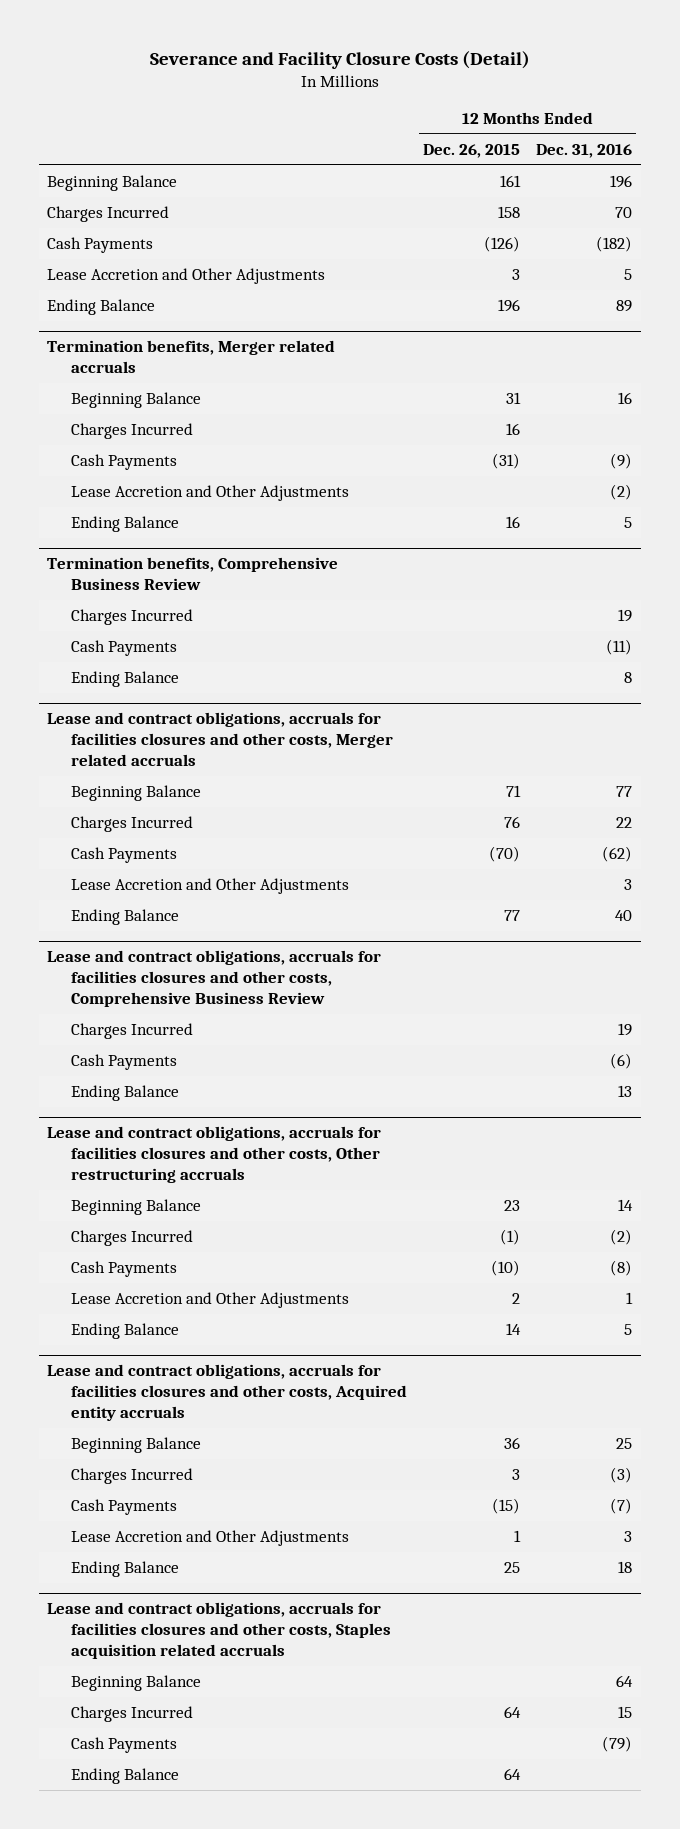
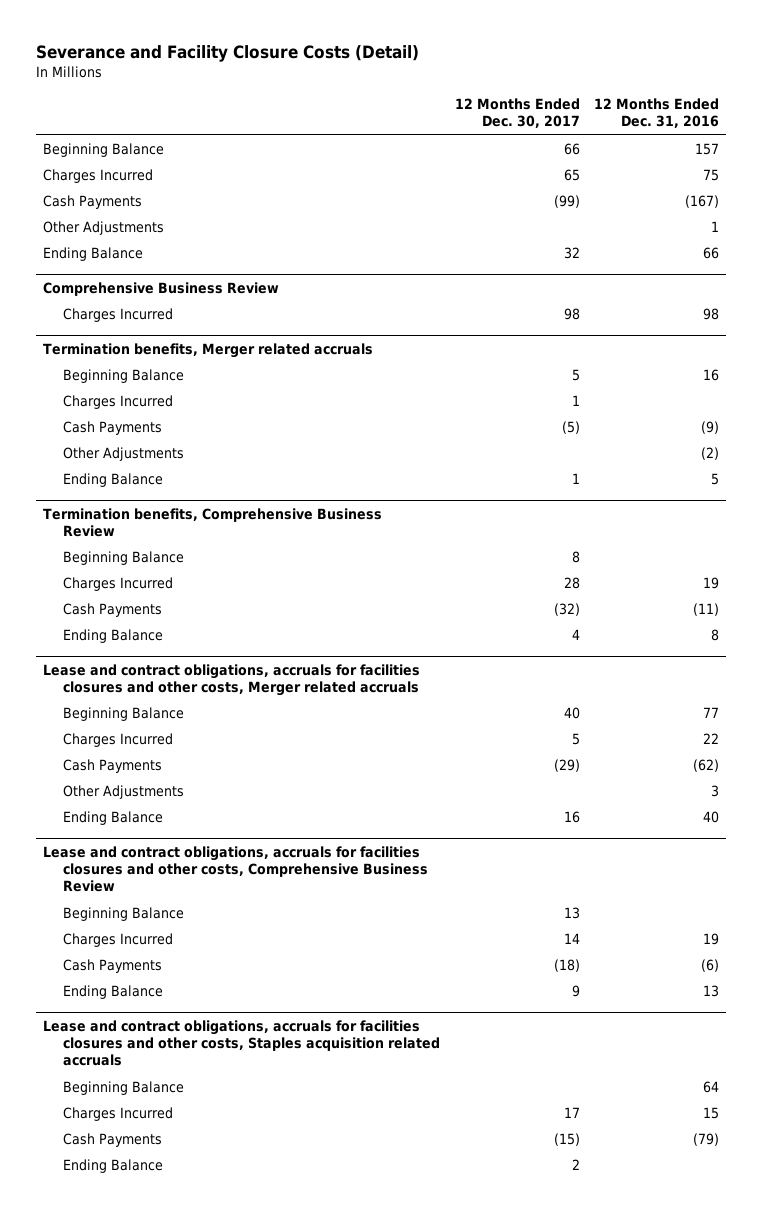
[422,143,520,158] Dec. 26, 2015 -> none
none -> [454,98,580,129] 12 Months Ended Dec. 30, 2017
[610,174,633,188] 196 -> [695,143,720,156] 157
[615,206,633,218] 70 -> [703,169,720,182] 75
[596,235,633,252] (182) -> [685,195,720,209] (167)
[47,267,326,284] Lease Accretion and Other Adjustments -> [42,221,164,236] Other Adjustments
[624,268,633,280] 5 -> [711,221,720,233] 1
[616,299,633,312] 89 -> [703,247,720,260] 66
none -> [42,282,279,297] Comprehensive Business Review
none -> [62,308,173,323] Charges Incurred
[70,484,349,501] Lease Accretion and Other Adjustments -> [62,447,184,462] Other Adjustments
none -> [62,551,184,566] Beginning Balance
[70,877,349,894] Lease Accretion and Other Adjustments -> [62,785,184,800] Other Adjustments
none -> [62,907,184,922] Beginning Balance
[47,1126,382,1184] Lease and contract obligations, accruals for facilities closures and other costs, Other restructuring accruals -> none
[70,1198,201,1215] Beginning Balance -> none
[70,1229,193,1246] Charges Incurred -> none
[70,1260,177,1277] Cash Payments -> none
[70,1291,349,1308] Lease Accretion and Other Adjustments -> none
[70,1322,179,1339] Ending Balance -> none
[47,1364,407,1422] Lease and contract obligations, accruals for facilities closures and other costs, Acquired entity accruals -> none
[70,1436,201,1453] Beginning Balance -> none
[70,1467,193,1484] Charges Incurred -> none
[70,1498,177,1515] Cash Payments -> none
[70,1529,349,1546] Lease Accretion and Other Adjustments -> none
[70,1560,179,1577] Ending Balance -> none

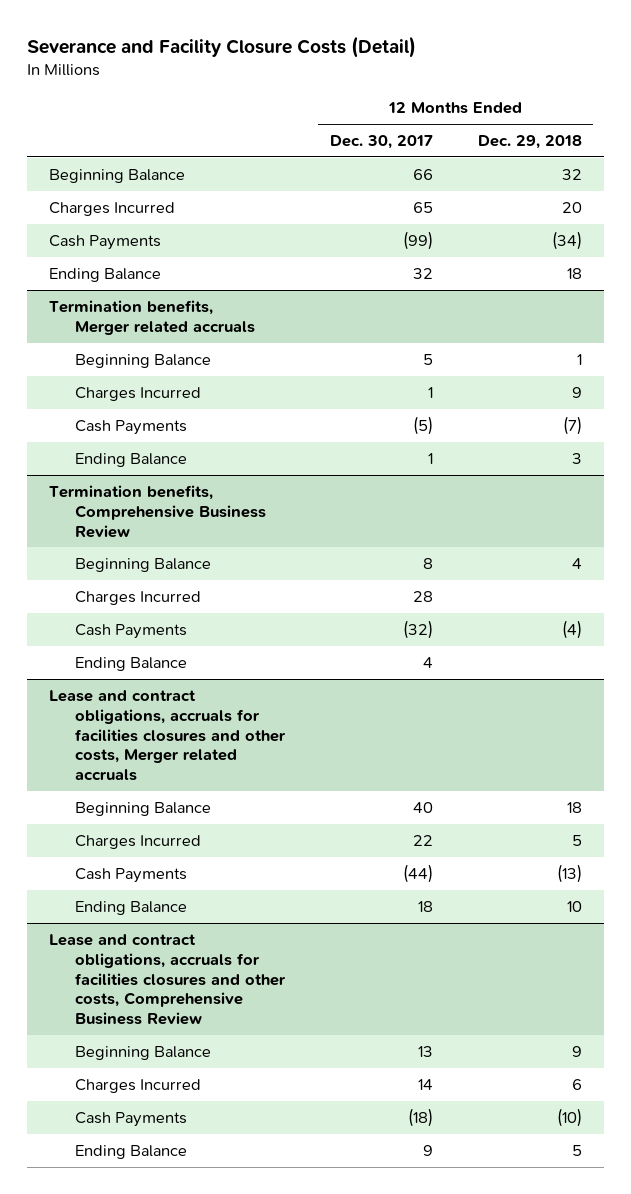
[594,98,720,129] 12 Months Ended Dec. 31, 2016 -> none
none -> [477,135,582,150] Dec. 29, 2018
[42,221,164,236] Other Adjustments -> none
[42,282,279,297] Comprehensive Business Review -> none
[62,308,173,323] Charges Incurred -> none
[62,447,184,462] Other Adjustments -> none
[62,785,184,800] Other Adjustments -> none
[571,733,580,746] 5 -> [412,835,433,847] 22
[553,759,580,773] (29) -> [402,864,433,884] (44)
[563,811,580,824] 16 -> [417,901,433,913] 18
[42,1020,440,1067] Lease and contract obligations, accruals for facilities closures and other costs, Staples acquisition related accruals -> none
[62,1081,184,1096] Beginning Balance -> none
[62,1107,173,1122] Charges Incurred -> none
[62,1133,162,1148] Cash Payments -> none
[62,1159,163,1174] Ending Balance -> none

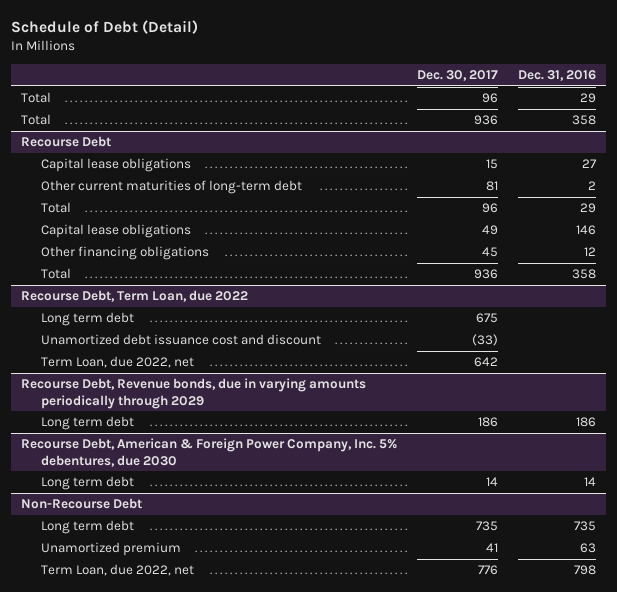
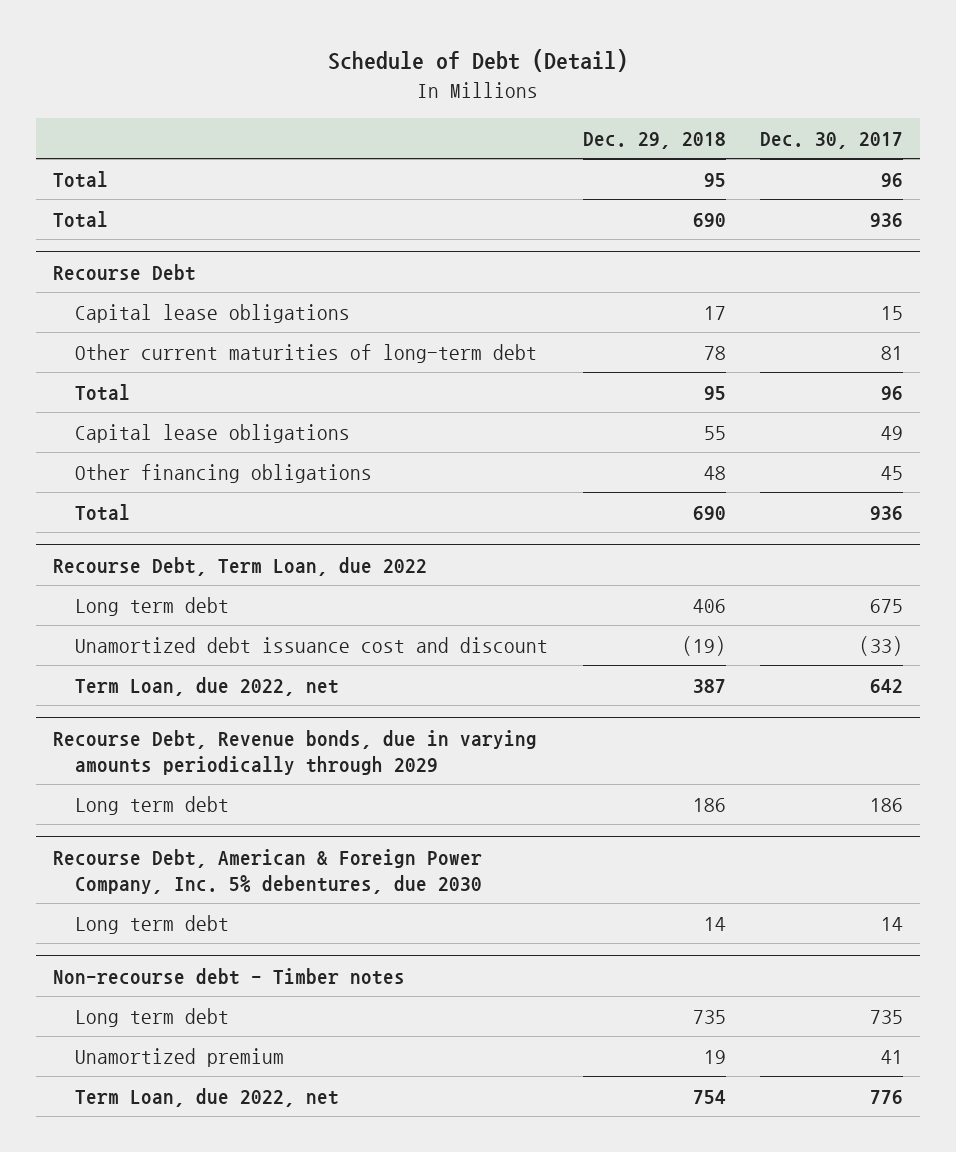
[518,70,597,82] Dec. 31, 2016 -> none
none -> [582,131,726,149] Dec. 29, 2018
[20,498,142,510] Non-Recourse Debt -> [53,967,406,985] Non-recourse debt - Timber notes

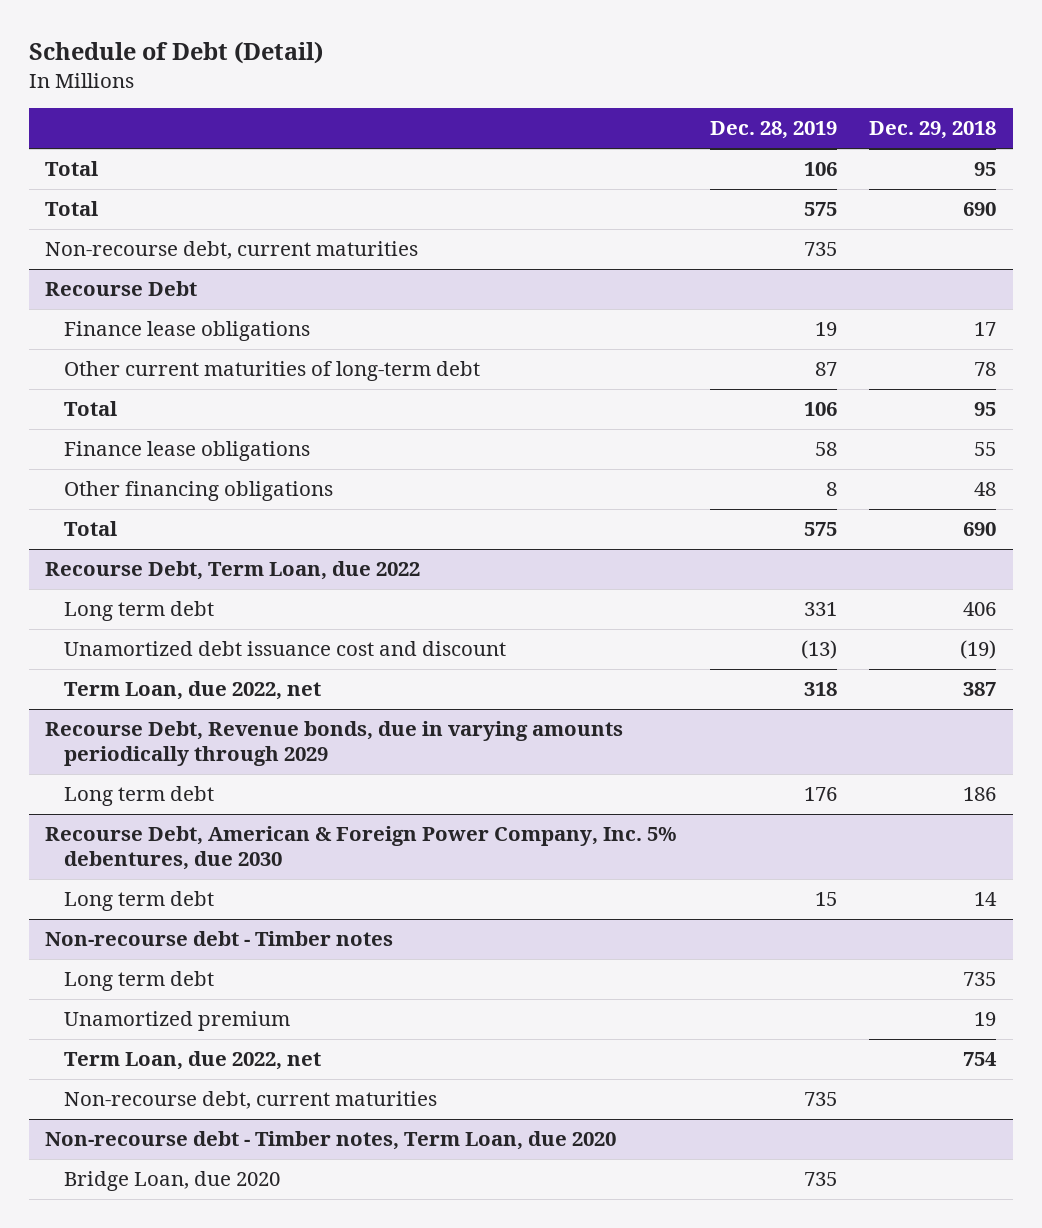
[760,131,904,149] Dec. 30, 2017 -> none
none -> [709,121,837,140] Dec. 28, 2019
none -> [45,241,419,260] Non-recourse debt, current maturities
[75,303,351,323] Capital lease obligations -> [64,321,311,342] Finance lease obligations
[75,423,351,443] Capital lease obligations -> [64,441,311,462] Finance lease obligations
none -> [64,1091,438,1110] Non-recourse debt, current maturities
none -> [45,1131,617,1151] Non-recourse debt - Timber notes, Term Loan, due 2020
none -> [64,1171,281,1192] Bridge Loan, due 2020

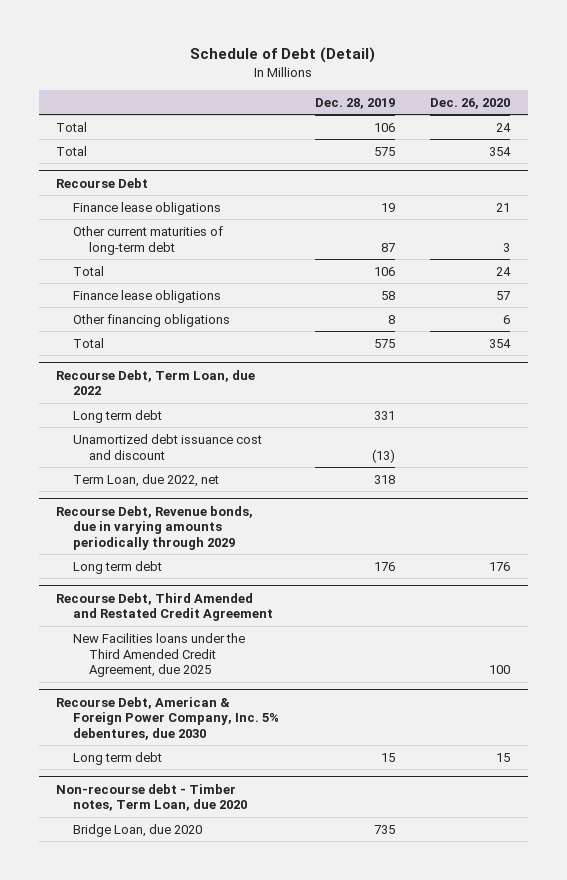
[869,121,997,140] Dec. 29, 2018 -> none
none -> [430,97,511,109] Dec. 26, 2020
[45,241,419,260] Non-recourse debt, current maturities -> none
none -> [56,592,273,622] Recourse Debt, Third Amended and Restated Credit Agreement
none -> [72,632,245,678] New Facilities loans under the Third Amended Credit Agreement, due 2025
[45,931,394,947] Non-recourse debt - Timber notes -> none
[64,971,215,992] Long term debt -> none
[64,1011,291,1032] Unamortized premium -> none
[64,1051,322,1071] Term Loan, due 2022, net -> none
[64,1091,438,1110] Non-recourse debt, current maturities -> none

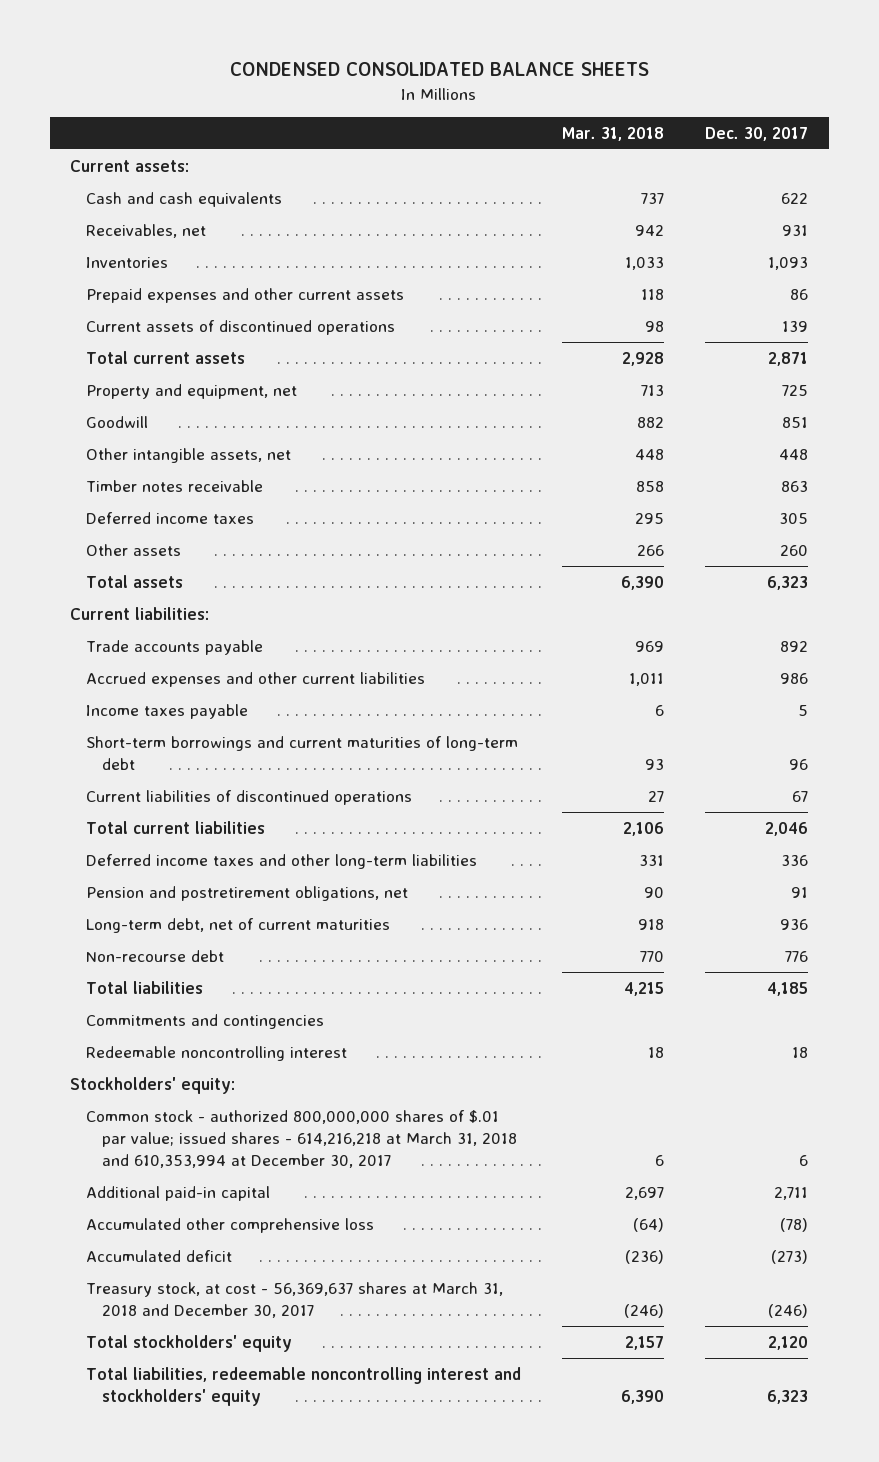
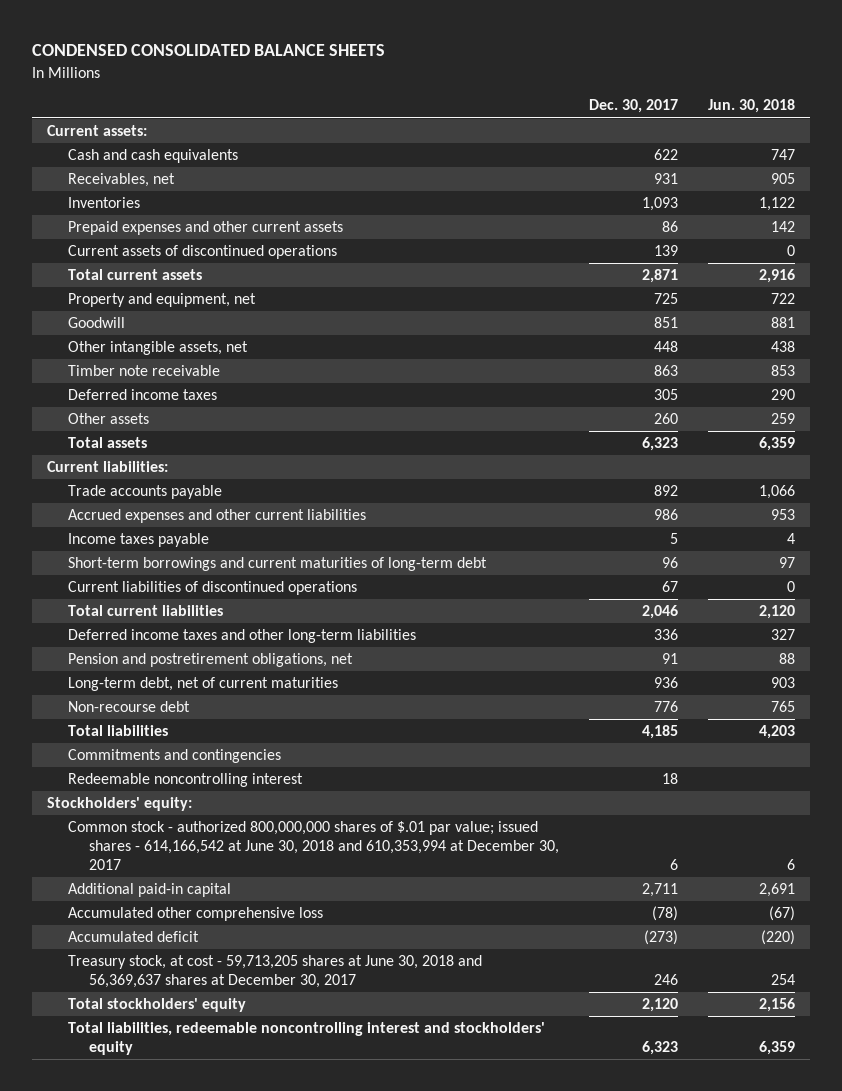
[562,126,665,141] Mar. 31, 2018 -> none
none -> [707,99,795,114] Jun. 30, 2018
[86,479,264,492] Timber notes receivable -> [67,365,220,377] Timber note receivable
[86,1109,518,1168] Common stock - authorized 800,000,000 shares of $.01 par value; issued shares - 614,216,218 at March 31, 2018 and 610,353,994 at December 30, 2017 -> [67,821,559,871] Common stock - authorized 800,000,000 shares of $.01 par value; issued shares - 614,166,542 at June 30, 2018 and 610,353,994 at December 30, 2017
[86,1281,504,1318] Treasury stock, at cost - 56,369,637 shares at March 31, 2018 and December 30, 2017 -> [67,955,482,989] Treasury stock, at cost - 59,713,205 shares at June 30, 2018 and 56,369,637 shares at December 30, 2017
[768,1303,809,1318] (246) -> [653,974,678,986] 246

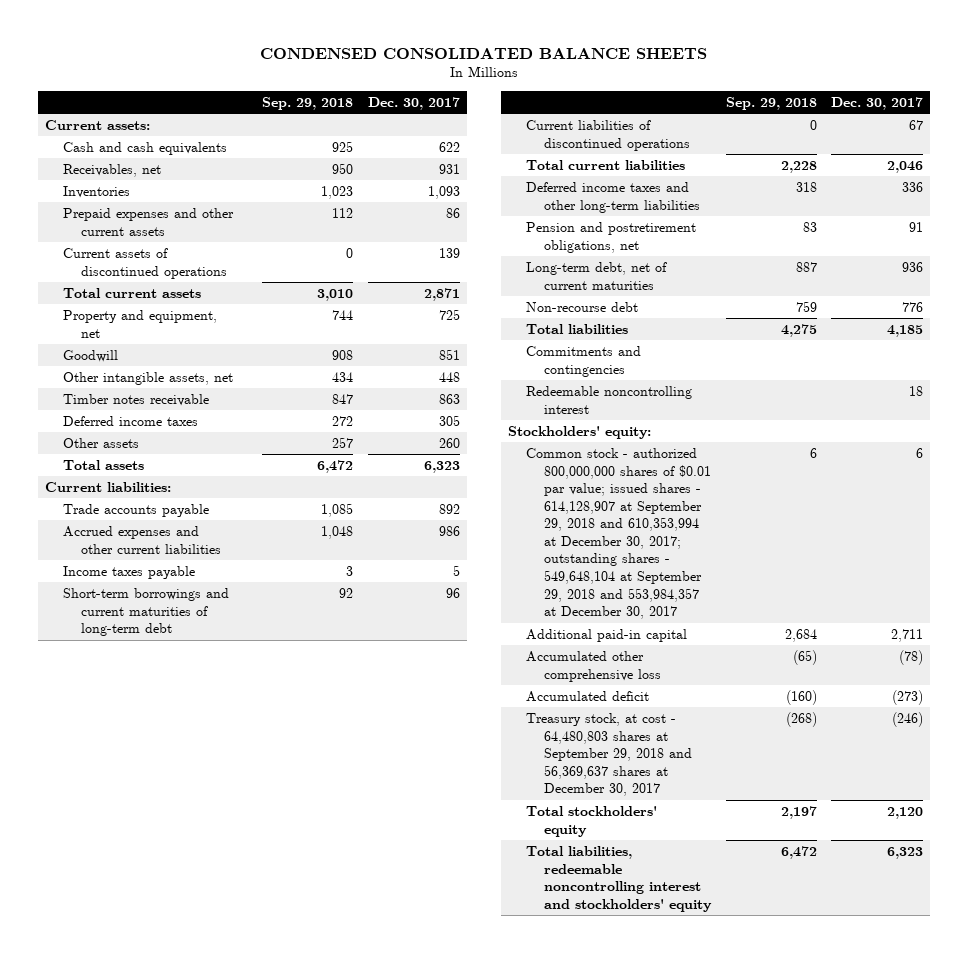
[707,99,795,114] Jun. 30, 2018 -> none
none -> [262,96,354,110] Sep. 29, 2018
[67,365,220,377] Timber note receivable -> [62,393,209,406] Timber notes receivable
[67,821,559,871] Common stock - authorized 800,000,000 shares of $.01 par value; issued shares - 614,166,542 at June 30, 2018 and 610,353,994 at December 30, 2017 -> [526,447,712,620] Common stock - authorized 800,000,000 shares of $0.01 par value; issued shares - 614,128,907 at September 29, 2018 and 610,353,994 at December 30, 2017; outstanding shares - 549,648,104 at September 29, 2018 and 553,984,357 at December 30, 2017
[67,955,482,989] Treasury stock, at cost - 59,713,205 shares at June 30, 2018 and 56,369,637 shares at December 30, 2017 -> [526,712,693,797] Treasury stock, at cost - 64,480,803 shares at September 29, 2018 and 56,369,637 shares at December 30, 2017
[653,974,678,986] 246 -> [892,711,924,727] (246)

